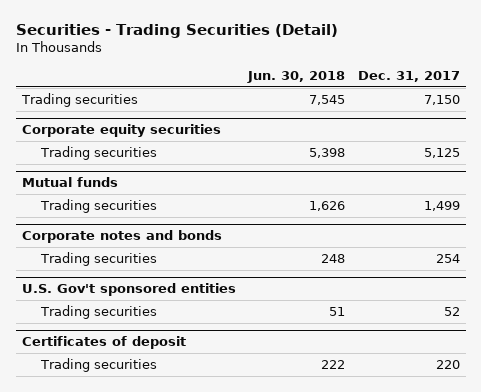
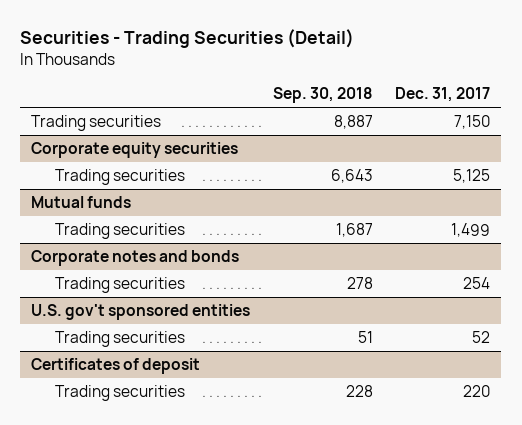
[247,70,346,83] Jun. 30, 2018 -> none
none -> [272,87,373,104] Sep. 30, 2018
[21,283,236,297] U.S. Gov't sponsored entities -> [31,304,251,321] U.S. gov't sponsored entities

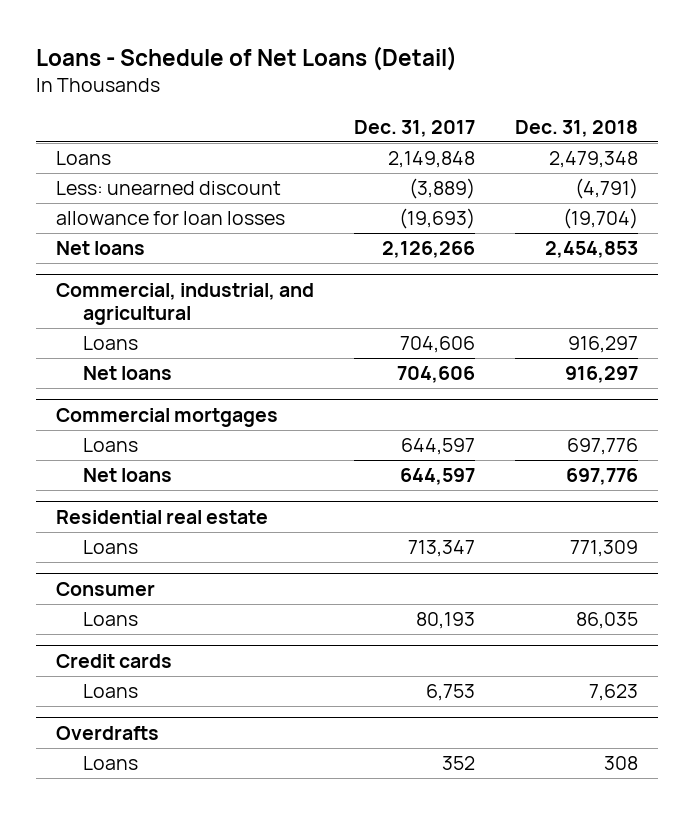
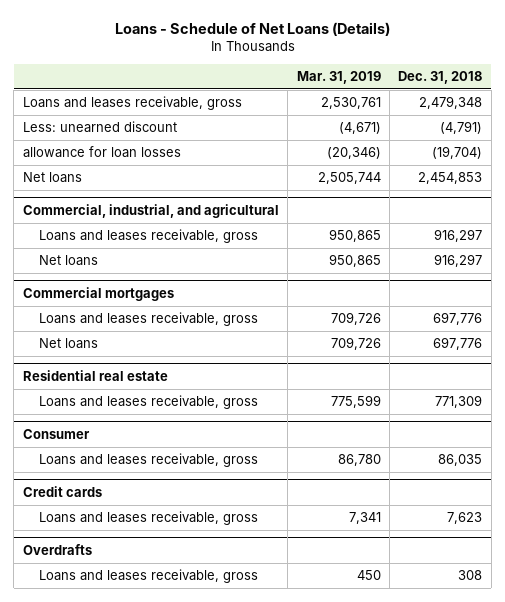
[35,46,457,72] Loans - Schedule of Net Loans (Detail) -> [114,21,390,36] Loans - Schedule of Net Loans (Details)
[353,119,475,137] Dec. 31, 2017 -> none
none -> [296,70,381,84] Mar. 31, 2019
[55,151,111,166] Loans -> [22,96,242,111] Loans and leases receivable, gross
[82,336,138,351] Loans -> [38,229,258,244] Loans and leases receivable, gross
[82,438,138,453] Loans -> [38,312,258,327] Loans and leases receivable, gross
[82,540,138,555] Loans -> [38,395,258,410] Loans and leases receivable, gross
[82,612,138,627] Loans -> [38,453,258,468] Loans and leases receivable, gross
[82,684,138,699] Loans -> [38,511,258,526] Loans and leases receivable, gross
[82,756,138,771] Loans -> [38,569,258,584] Loans and leases receivable, gross

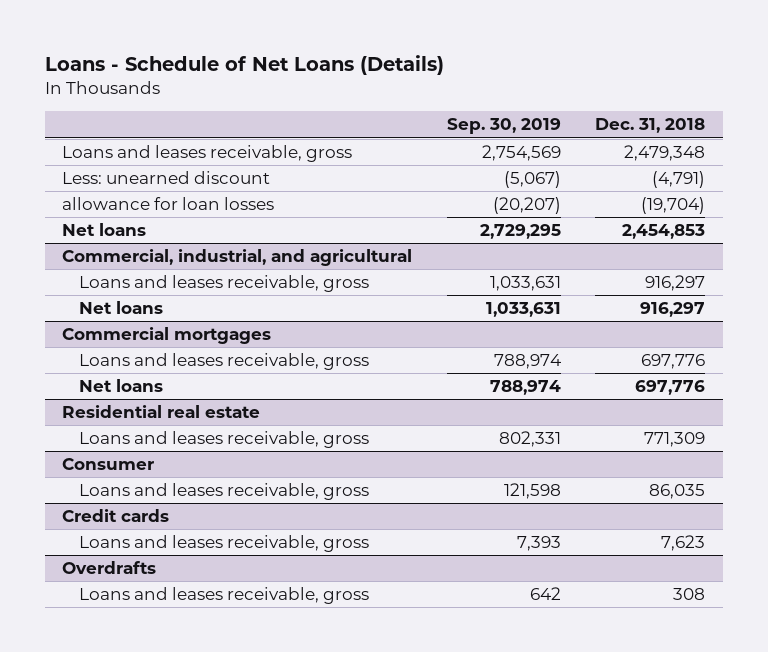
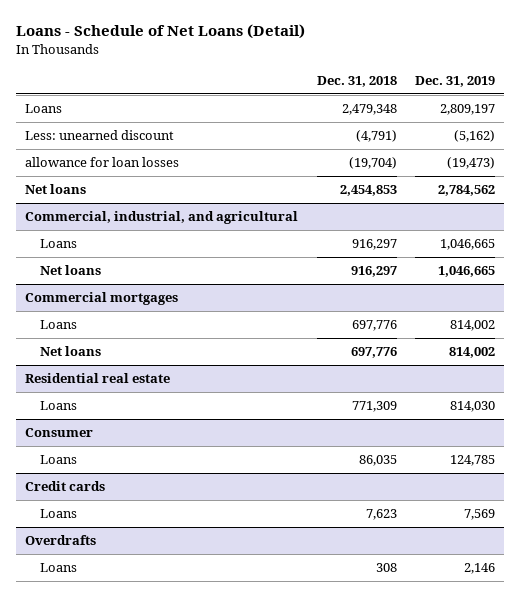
[44,55,444,76] Loans - Schedule of Net Loans (Details) -> [15,24,305,40] Loans - Schedule of Net Loans (Detail)
[446,118,561,135] Sep. 30, 2019 -> none
none -> [414,75,495,87] Dec. 31, 2019
[62,145,353,163] Loans and leases receivable, gross -> [25,104,63,114] Loans
[78,275,369,293] Loans and leases receivable, gross -> [39,239,77,249] Loans
[78,353,369,371] Loans and leases receivable, gross -> [39,320,77,330] Loans
[78,431,369,449] Loans and leases receivable, gross -> [39,401,77,411] Loans
[78,483,369,501] Loans and leases receivable, gross -> [39,455,77,465] Loans
[78,535,369,553] Loans and leases receivable, gross -> [39,509,77,519] Loans
[78,587,369,605] Loans and leases receivable, gross -> [39,563,77,573] Loans

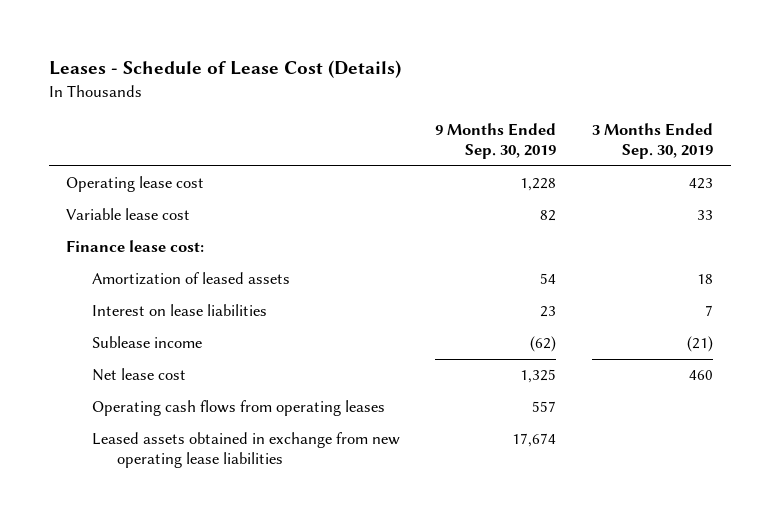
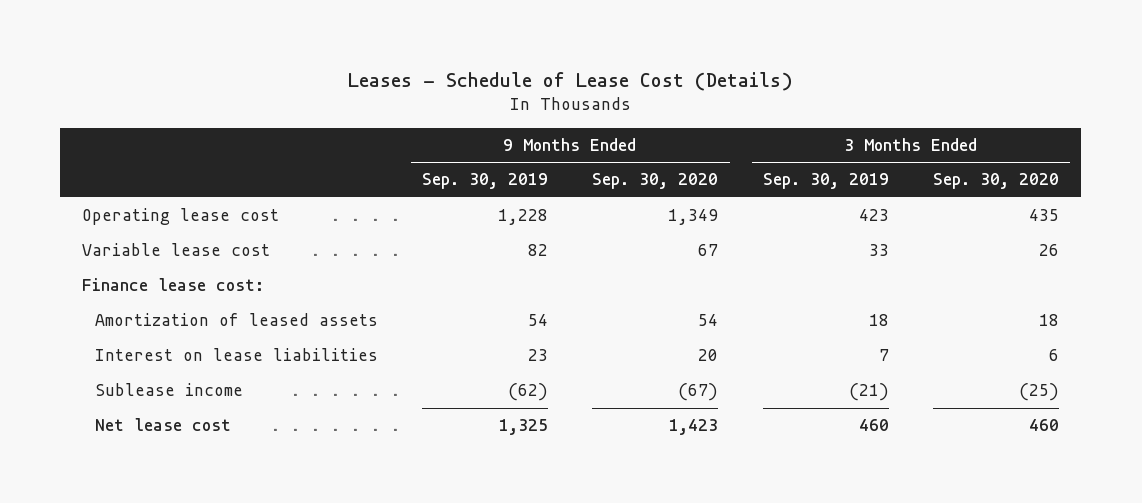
none -> [592,173,719,190] Sep. 30, 2020
none -> [933,173,1060,190] Sep. 30, 2020
[91,400,385,417] Operating cash flows from operating leases -> none
[91,432,400,469] Leased assets obtained in exchange from new operating lease liabilities -> none

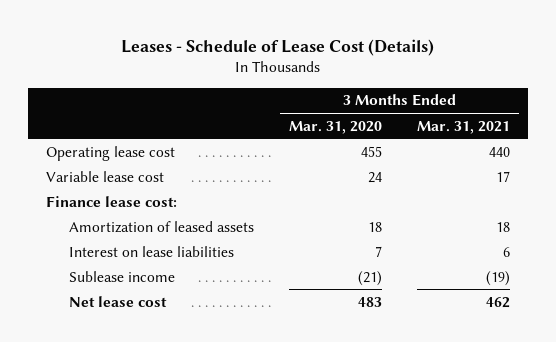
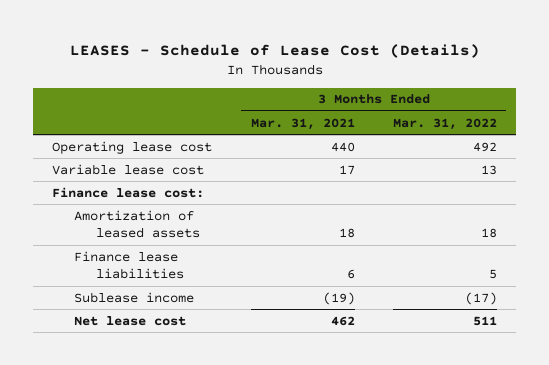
[121,38,435,56] Leases - Schedule of Lease Cost (Details) -> [69,43,480,58] LEASES - Schedule of Lease Cost (Details)
[289,120,383,134] Mar. 31, 2020 -> none
none -> [392,117,497,130] Mar. 31, 2022
[68,245,234,257] Interest on lease liabilities -> [74,250,185,280] Finance lease liabilities

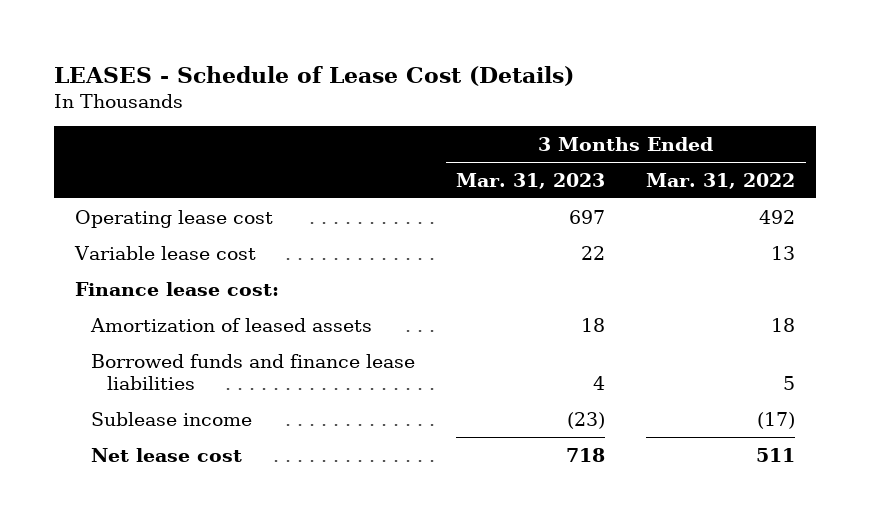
[250,117,355,130] Mar. 31, 2021 -> none
none -> [456,172,606,189] Mar. 31, 2023
[74,250,185,280] Finance lease liabilities -> [90,353,415,390] Borrowed funds and finance lease liabilities

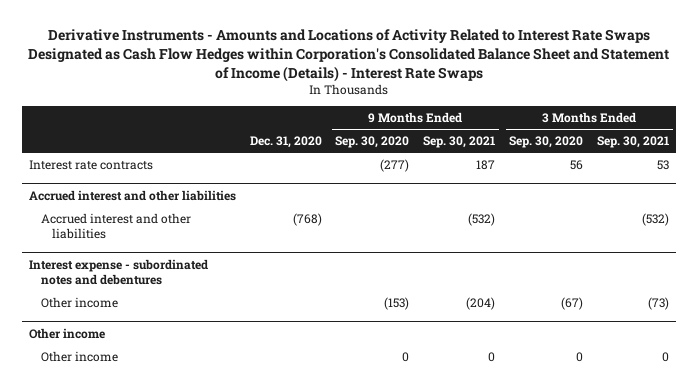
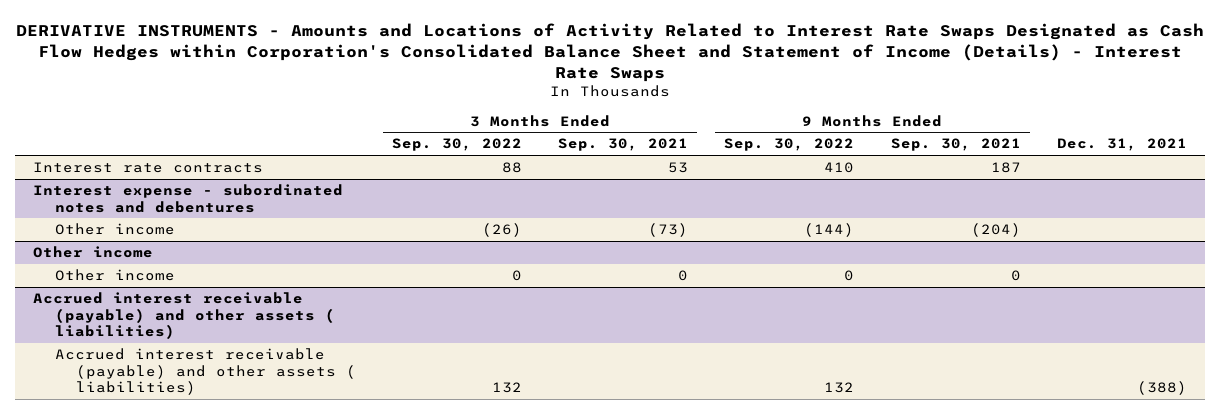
[27,29,669,82] Derivative Instruments - Amounts and Locations of Activity Related to Interest Rate Swaps Designated as Cash Flow Hedges within Corporation's Consolidated Balance Sheet and Statement of Income (Details) - Interest Rate Swaps -> [16,23,1205,83] DERIVATIVE INSTRUMENTS - Amounts and Locations of Activity Related to Interest Rate Swaps Designated as Cash Flow Hedges within Corporation's Consolidated Balance Sheet and Statement of Income (Details) - Interest Rate Swaps
[249,136,322,149] Dec. 31, 2020 -> none
[335,136,410,149] Sep. 30, 2020 -> none
[509,136,584,149] Sep. 30, 2020 -> none
none -> [392,138,523,152] Sep. 30, 2022
none -> [724,138,855,152] Sep. 30, 2022
none -> [1056,138,1187,152] Dec. 31, 2021
[28,189,236,201] Accrued interest and other liabilities -> none
[40,212,191,240] Accrued interest and other liabilities -> none
none -> [33,292,335,340] Accrued interest receivable (payable) and other assets ( liabilities)
none -> [54,348,356,396] Accrued interest receivable (payable) and other assets ( liabilities)

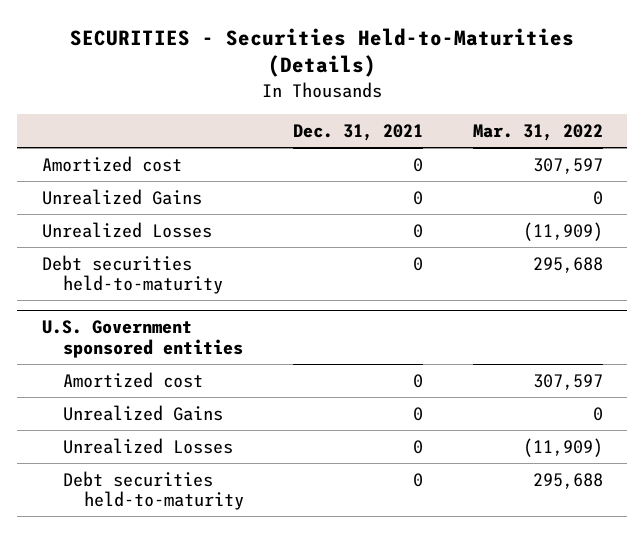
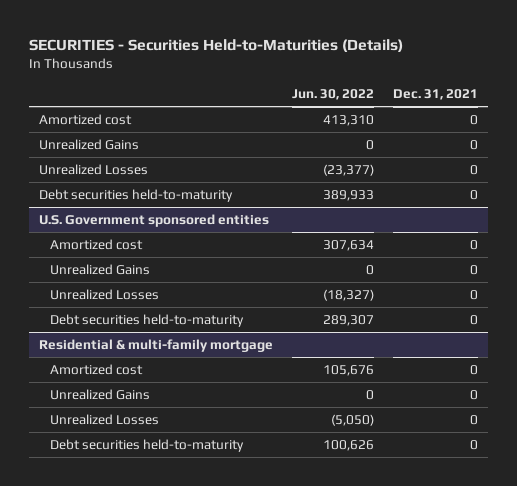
[472,124,603,142] Mar. 31, 2022 -> none
none -> [291,89,374,101] Jun. 30, 2022
none -> [38,338,273,352] Residential & multi-family mortgage
none -> [49,363,143,375] Amortized cost
none -> [49,388,150,400] Unrealized Gains
none -> [49,413,159,425] Unrealized Losses
none -> [49,438,244,452] Debt securities held-to-maturity

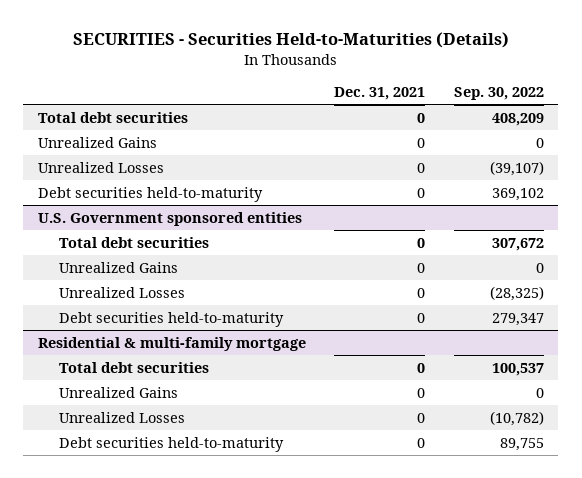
[291,89,374,101] Jun. 30, 2022 -> none
none -> [454,86,545,100] Sep. 30, 2022
[38,113,132,125] Amortized cost -> none
none -> [37,111,188,123] Total debt securities
[49,238,143,250] Amortized cost -> none
none -> [59,236,210,248] Total debt securities
[49,363,143,375] Amortized cost -> none
none -> [59,361,210,373] Total debt securities

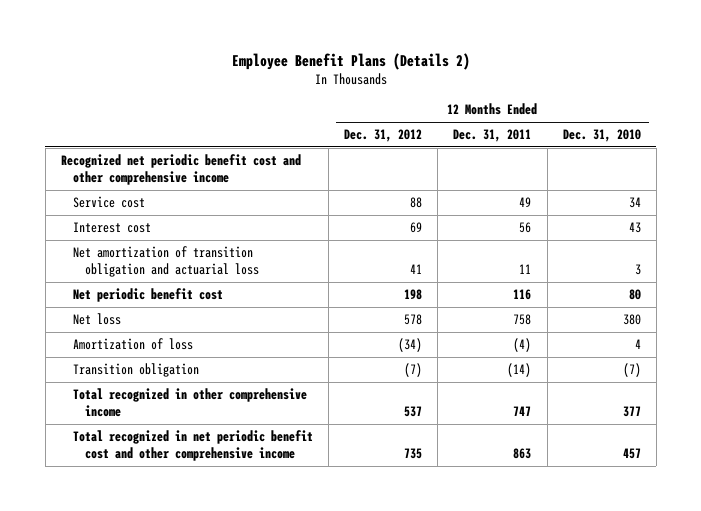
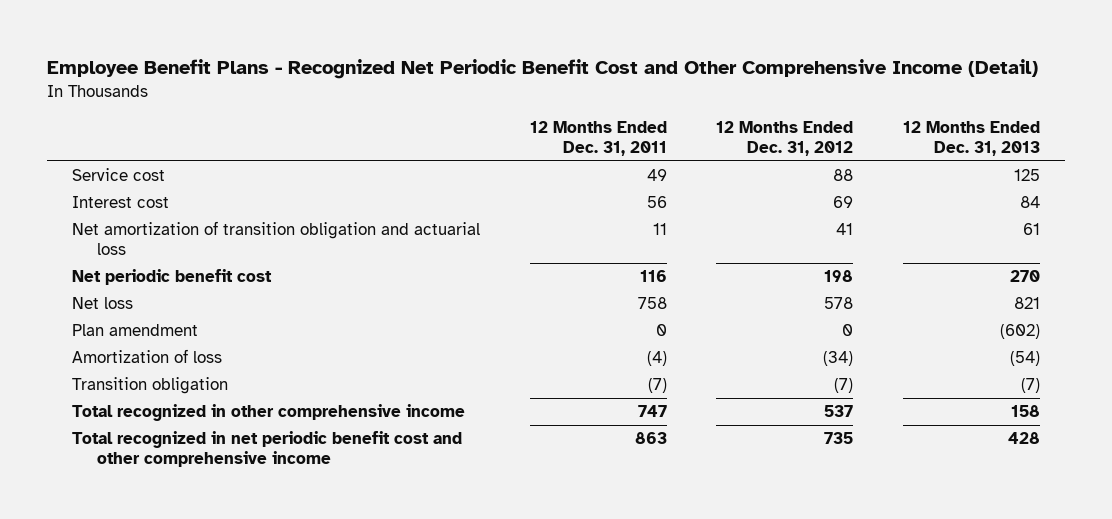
[231,52,470,70] Employee Benefit Plans (Details 2) -> [47,58,1039,79] Employee Benefit Plans - Recognized Net Periodic Benefit Cost and Other Comprehensive Income (Detail)
[562,129,641,143] Dec. 31, 2010 -> none
none -> [902,121,1040,157] 12 Months Ended Dec. 31, 2013
[60,154,301,186] Recognized net periodic benefit cost and other comprehensive income -> none
none -> [72,324,199,337] Plan amendment
[507,363,532,378] (14) -> [647,378,667,394] (7)

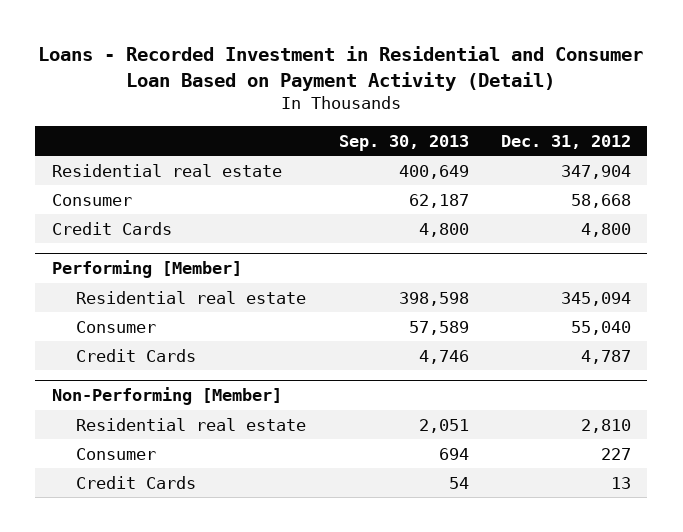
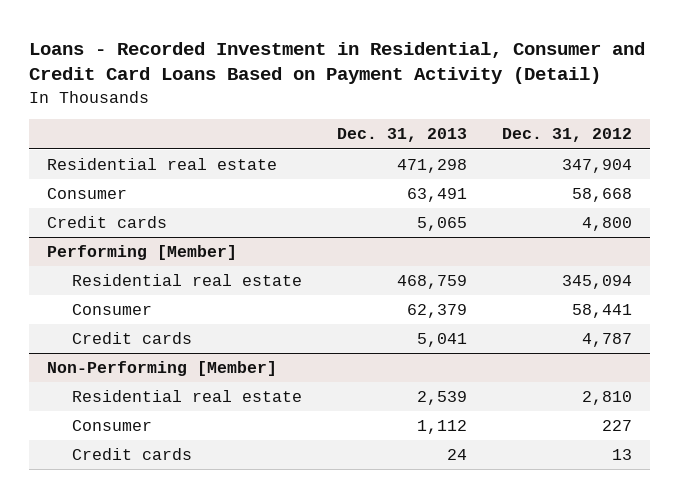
[38,46,644,91] Loans - Recorded Investment in Residential and Consumer Loan Based on Payment Activity (Detail) -> [29,41,646,85] Loans - Recorded Investment in Residential, Consumer and Credit Card Loans Based on Payment Activity (Detail)
[338,134,469,151] Sep. 30, 2013 -> none
none -> [336,128,467,143] Dec. 31, 2013
[51,221,172,235] Credit Cards -> [46,216,167,229] Credit cards
[571,320,632,335] 55,040 -> [572,304,633,319] 58,441
[75,348,196,362] Credit Cards -> [71,332,192,345] Credit cards
[75,475,196,489] Credit Cards -> [71,448,192,461] Credit cards

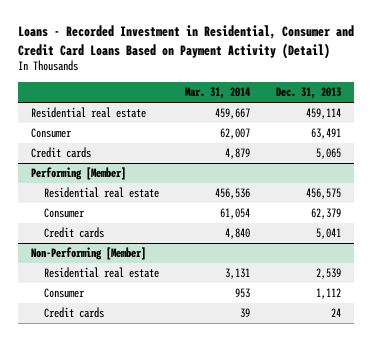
[502,128,633,143] Dec. 31, 2012 -> none
none -> [184,87,250,100] Mar. 31, 2014
[396,159,467,174] 471,298 -> [306,108,342,120] 459,114
[396,275,467,290] 468,759 -> [306,188,342,200] 456,575

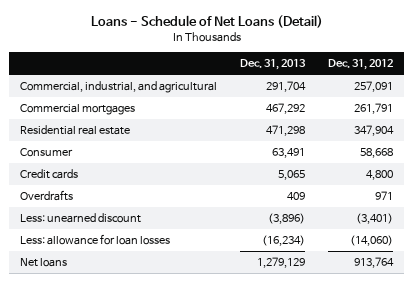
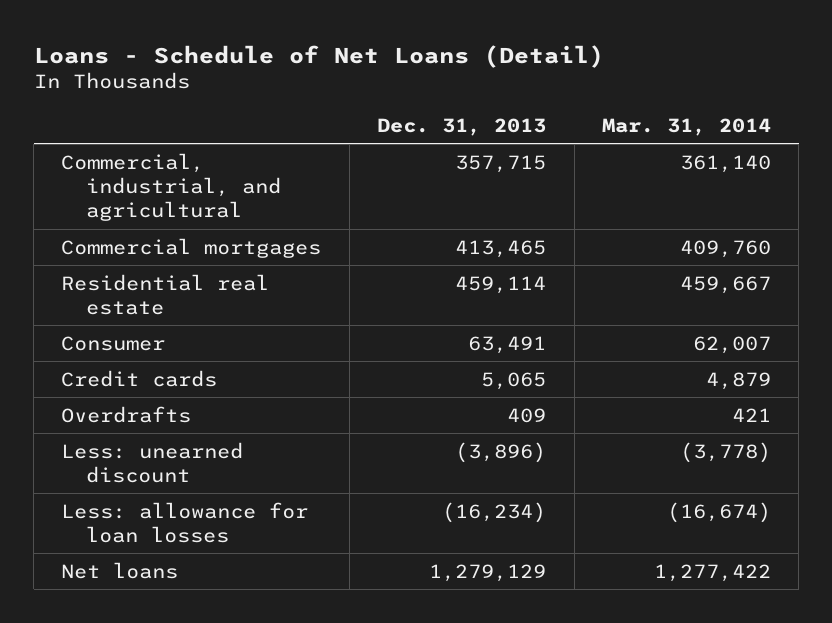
[327,59,393,71] Dec. 31, 2012 -> none
none -> [601,117,771,136] Mar. 31, 2014
[266,80,307,92] 291,704 -> [455,154,547,173] 357,715
[266,102,306,114] 467,292 -> [455,239,547,258] 413,465
[266,124,306,136] 471,298 -> [455,275,547,294] 459,114

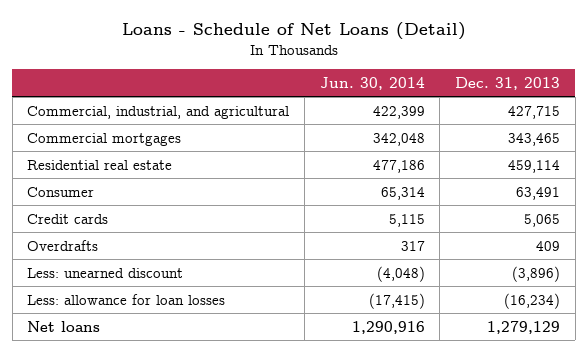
[601,117,771,136] Mar. 31, 2014 -> none
none -> [319,76,425,90] Jun. 30, 2014
[455,154,547,173] 357,715 -> [508,105,561,119] 427,715
[455,239,547,258] 413,465 -> [508,132,561,146] 343,465

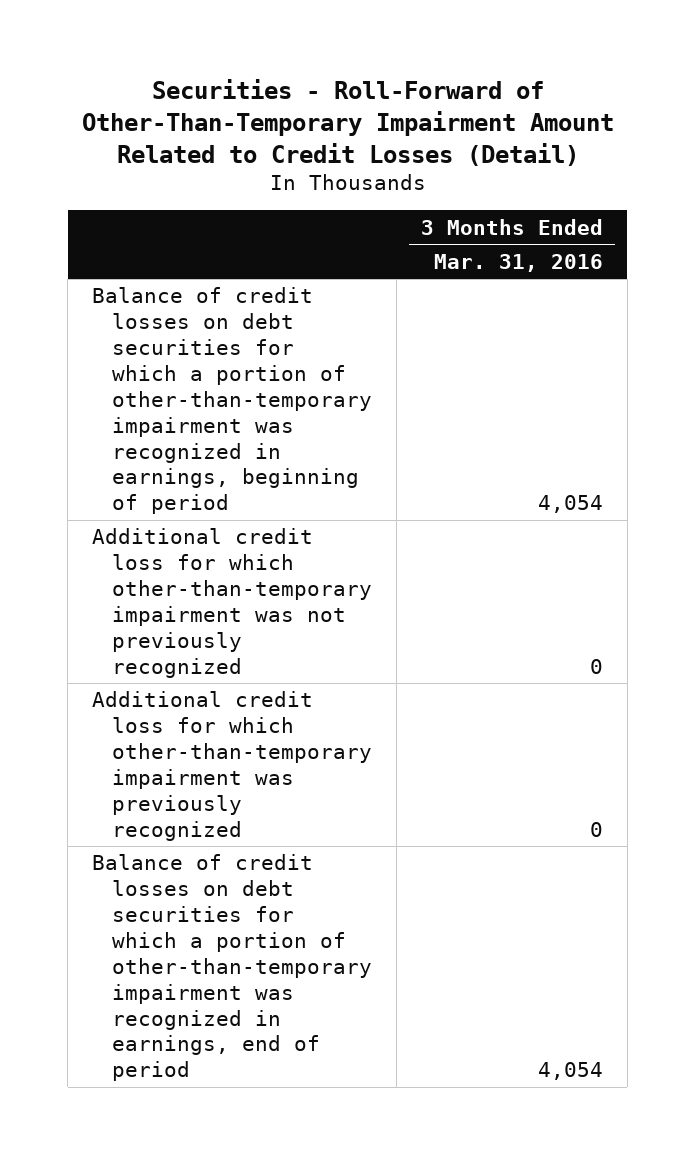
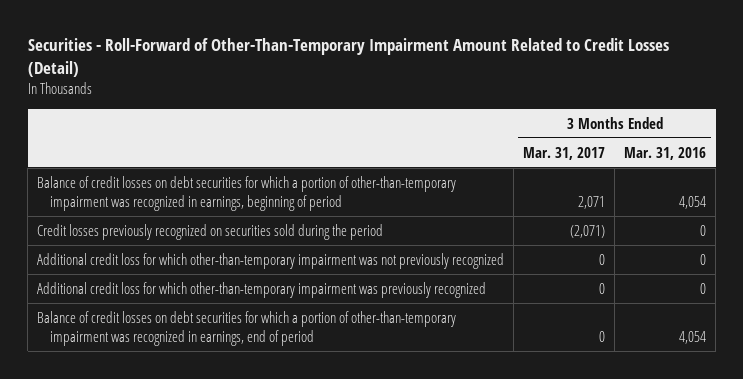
none -> [523,146,606,160] Mar. 31, 2017
none -> [37,223,384,240] Credit losses previously recognized on securities sold during the period

